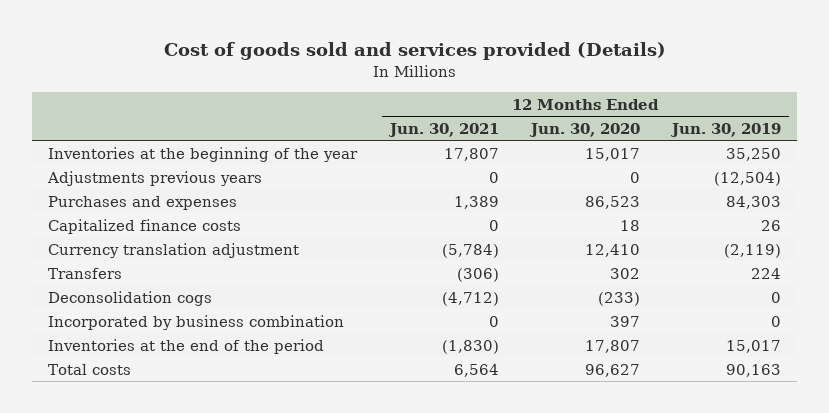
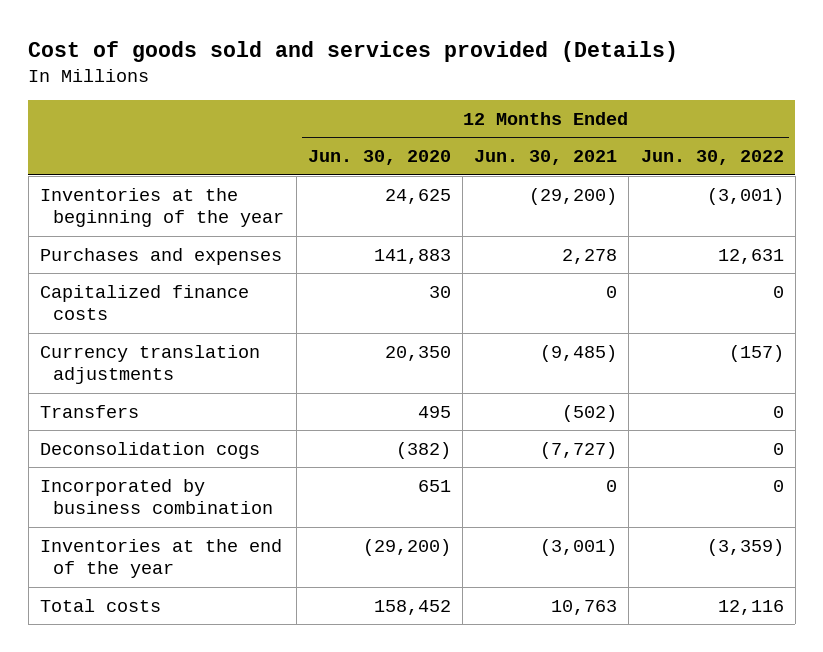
[669,122,781,137] Jun. 30, 2019 -> none
none -> [640,150,784,166] Jun. 30, 2022
[47,170,263,186] Adjustments previous years -> none
[443,147,499,161] 17,807 -> [529,187,618,205] (29,200)
[584,147,640,161] 15,017 -> [384,188,451,204] 24,625
[453,195,499,209] 1,389 -> [562,248,618,264] 2,278
[584,195,640,209] 86,523 -> [373,248,451,264] 141,883
[619,219,640,231] 18 -> [428,285,451,298] 30
[48,242,300,258] Currency translation adjustment -> [39,344,260,385] Currency translation adjustments
[441,243,499,258] (5,784) -> [540,344,618,362] (9,485)
[584,243,640,257] 12,410 -> [384,345,451,361] 20,350
[456,267,499,282] (306) -> [562,404,618,422] (502)
[609,267,640,279] 302 -> [417,405,451,418] 495
[441,291,499,306] (4,712) -> [540,441,618,459] (7,727)
[597,291,640,306] (233) -> [395,441,451,459] (382)
[609,315,640,327] 397 -> [417,479,451,492] 651
[48,338,325,354] Inventories at the end of the period -> [39,538,282,579] Inventories at the end of the year
[441,339,499,354] (1,830) -> [540,538,618,556] (3,001)
[584,339,640,353] 17,807 -> [362,538,451,556] (29,200)
[453,363,499,377] 6,564 -> [551,599,618,615] 10,763
[584,363,640,377] 96,627 -> [373,599,451,615] 158,452

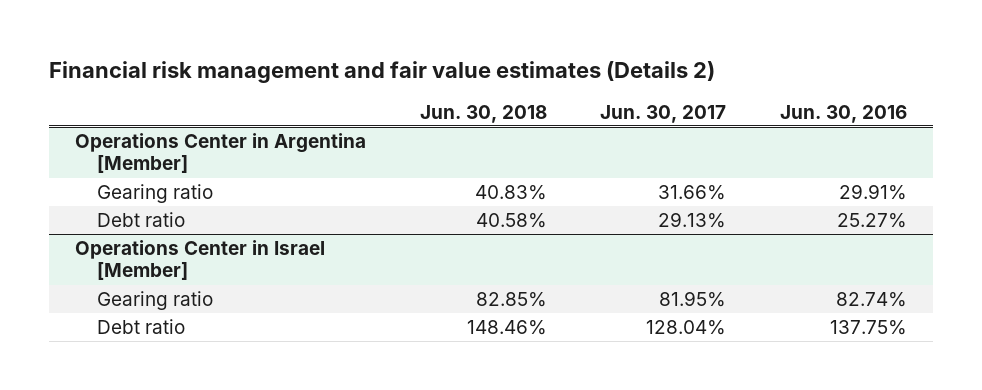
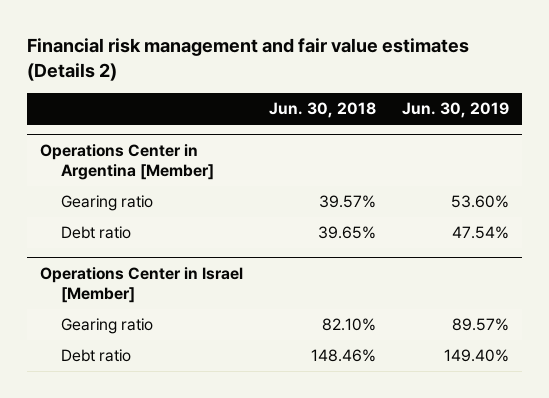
[600,104,727,123] Jun. 30, 2017 -> none
[779,104,907,123] Jun. 30, 2016 -> none
none -> [402,102,510,119] Jun. 30, 2019
[474,185,547,201] 40.83% -> [319,195,377,209] 39.57%
[475,213,547,229] 40.58% -> [318,226,377,240] 39.65%
[475,292,547,308] 82.85% -> [322,318,377,332] 82.10%

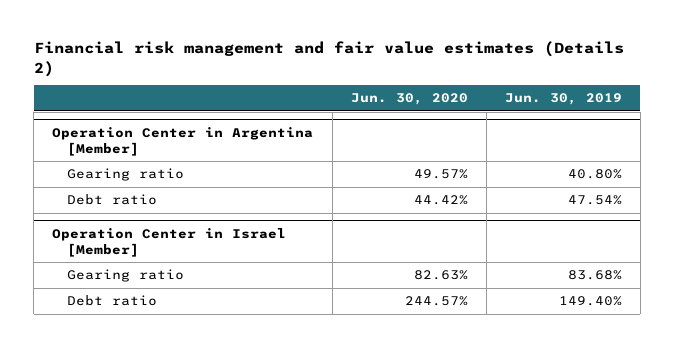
[269,102,377,119] Jun. 30, 2018 -> none
none -> [350,93,468,106] Jun. 30, 2020
[40,144,214,180] Operations Center in Argentina [Member] -> [52,127,314,156] Operation Center in Argentina [Member]
[451,195,510,209] 53.60% -> [567,169,622,180] 40.80%
[40,267,244,303] Operations Center in Israel [Member] -> [52,228,287,257] Operation Center in Israel [Member]
[452,318,510,332] 89.57% -> [567,270,622,281] 83.68%

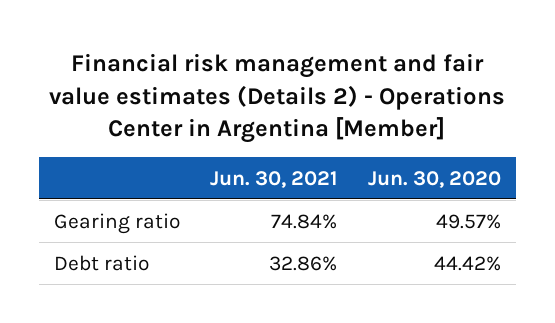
[33,41,624,77] Financial risk management and fair value estimates (Details 2) -> [49,53,506,144] Financial risk management and fair value estimates (Details 2) - Operations Center in Argentina [Member]
[504,93,622,106] Jun. 30, 2019 -> none
none -> [210,170,338,188] Jun. 30, 2021
[52,127,314,156] Operation Center in Argentina [Member] -> none
[52,228,287,257] Operation Center in Israel [Member] -> none
[66,269,184,283] Gearing ratio -> none
[66,295,157,307] Debt ratio -> none

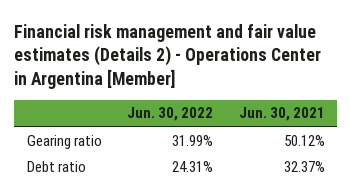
[367,170,501,188] Jun. 30, 2020 -> none
none -> [127,107,214,122] Jun. 30, 2022
[271,213,338,229] 74.84% -> [283,134,325,146] 50.12%
[269,255,338,271] 32.86% -> [283,160,325,172] 32.37%

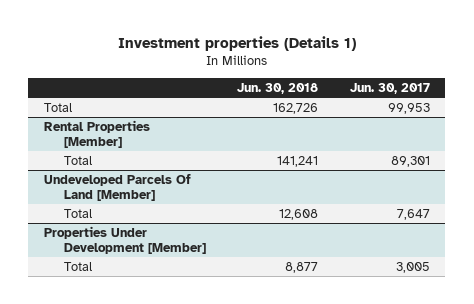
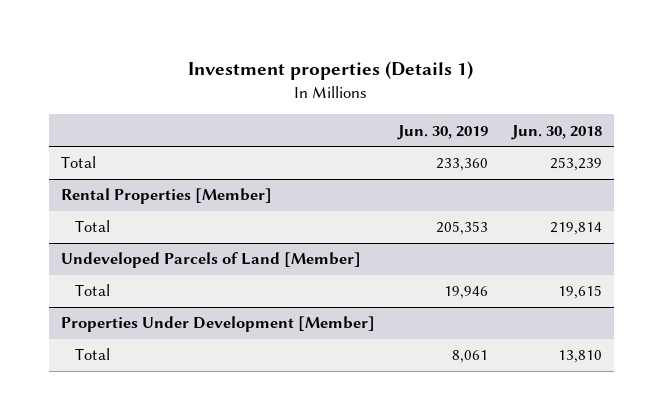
[349,82,430,94] Jun. 30, 2017 -> none
none -> [397,124,489,140] Jun. 30, 2019
[273,102,319,114] 162,726 -> [549,157,602,172] 253,239
[277,155,319,167] 141,241 -> [549,222,602,236] 219,814
[43,173,191,202] Undeveloped Parcels Of Land [Member] -> [60,252,361,269] Undeveloped Parcels of Land [Member]
[279,208,319,220] 12,608 -> [557,285,602,300] 19,615
[285,261,319,273] 8,877 -> [557,350,602,364] 13,810

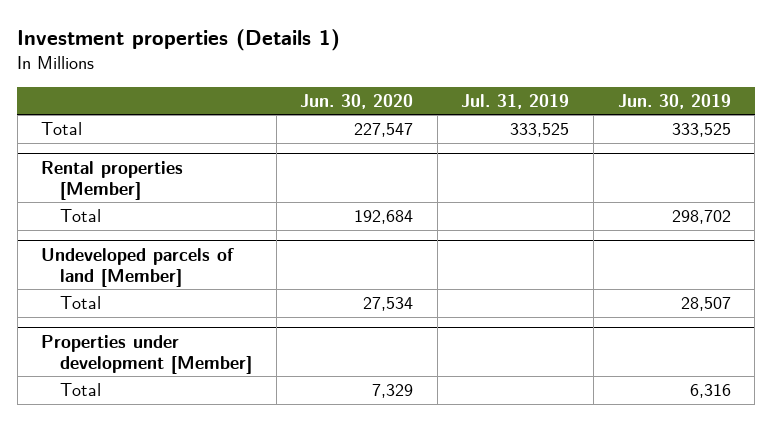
[510,124,602,140] Jun. 30, 2018 -> none
none -> [300,93,414,109] Jun. 30, 2020
none -> [461,93,570,109] Jul. 31, 2019
[436,158,489,172] 233,360 -> [671,123,731,138] 333,525
[60,188,272,205] Rental Properties [Member] -> [41,160,184,200] Rental properties [Member]
[436,221,489,236] 205,353 -> [671,210,731,225] 298,702
[60,252,361,269] Undeveloped Parcels of Land [Member] -> [41,247,235,287] Undeveloped parcels of land [Member]
[444,286,489,300] 19,946 -> [680,297,731,312] 28,507
[60,316,375,333] Properties Under Development [Member] -> [41,334,252,374] Properties under development [Member]
[452,350,489,364] 8,061 -> [689,384,731,399] 6,316

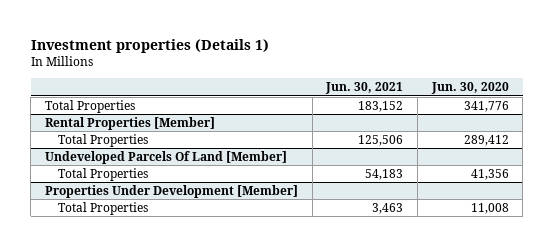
[461,93,570,109] Jul. 31, 2019 -> none
[617,93,731,109] Jun. 30, 2019 -> none
none -> [325,82,404,95] Jun. 30, 2021
[41,122,83,136] Total -> [44,100,135,114] Total Properties
[354,123,414,138] 227,547 -> [463,101,509,113] 341,776
[41,160,184,200] Rental properties [Member] -> [44,117,215,131] Rental Properties [Member]
[59,209,101,223] Total -> [58,134,149,148] Total Properties
[354,210,414,225] 192,684 -> [463,135,509,147] 289,412
[41,247,235,287] Undeveloped parcels of land [Member] -> [44,151,287,165] Undeveloped Parcels Of Land [Member]
[59,296,101,310] Total -> [58,168,149,182] Total Properties
[363,297,414,312] 27,534 -> [470,169,509,181] 41,356
[41,334,252,374] Properties under development [Member] -> [44,185,298,199] Properties Under Development [Member]
[59,383,101,397] Total -> [58,202,149,216] Total Properties
[372,384,414,399] 7,329 -> [470,203,509,215] 11,008

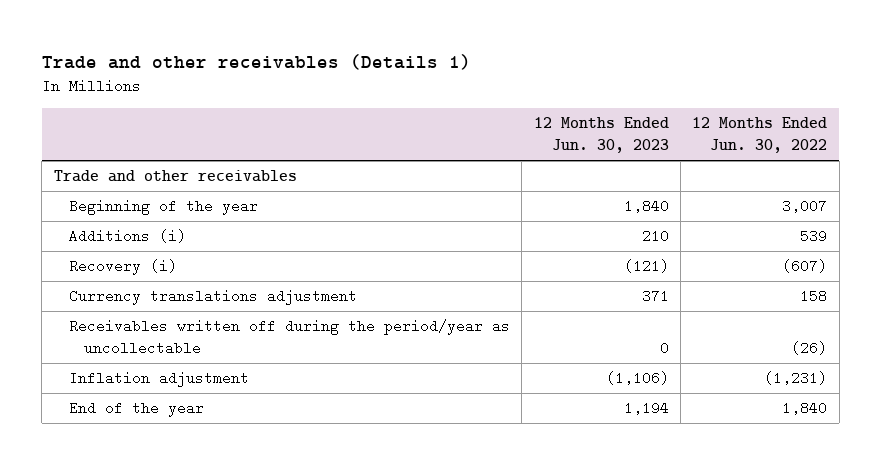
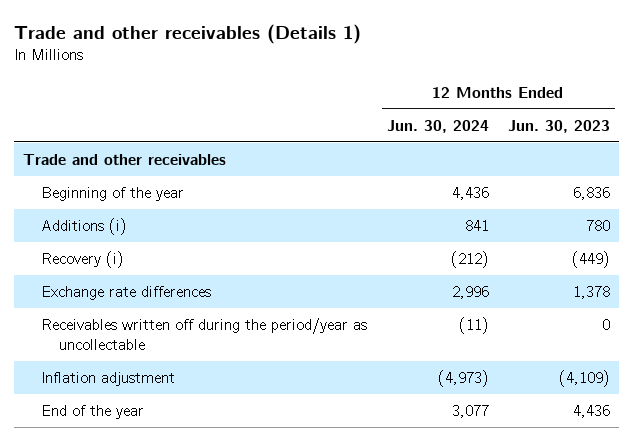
[692,117,828,153] 12 Months Ended Jun. 30, 2022 -> none
none -> [386,119,489,133] Jun. 30, 2024
[68,289,357,306] Currency translations adjustment -> none
[623,199,669,214] 1,840 -> [572,186,610,200] 6,836
[641,229,669,244] 210 -> [585,219,610,231] 780
[623,259,669,274] (121) -> [571,250,610,268] (449)
none -> [41,285,212,300] Exchange rate differences
[605,371,669,386] (1,106) -> [558,369,610,387] (4,109)
[623,401,669,416] 1,194 -> [572,404,610,418] 4,436

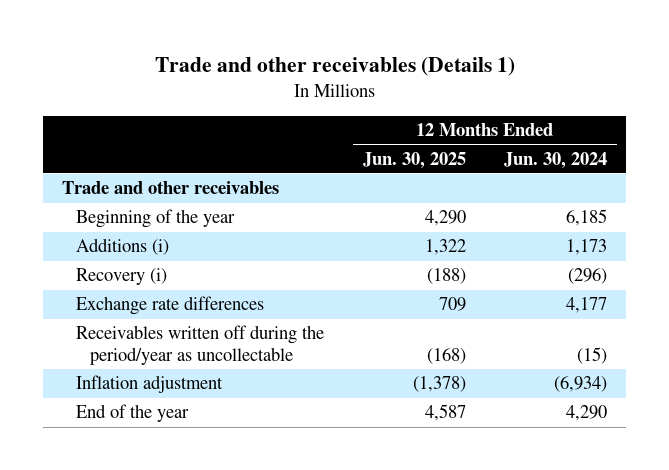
[507,119,610,133] Jun. 30, 2023 -> none
none -> [362,151,466,169] Jun. 30, 2025
[451,186,489,200] 4,436 -> [566,209,608,227] 6,185
[464,219,489,231] 841 -> [566,239,608,256] 1,173
[450,250,489,268] (212) -> [568,268,608,285] (296)
[451,285,489,299] 2,996 -> [566,297,608,314] 4,177
[458,316,489,334] (11) -> [577,347,608,365] (15)
[437,369,489,387] (4,973) -> [554,376,608,393] (6,934)
[451,404,489,418] 3,077 -> [566,405,608,422] 4,290

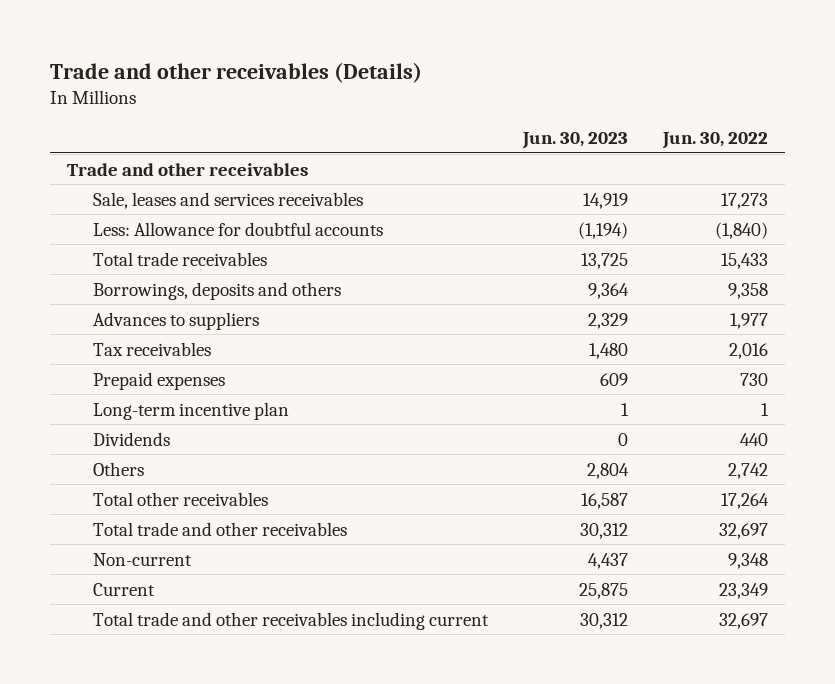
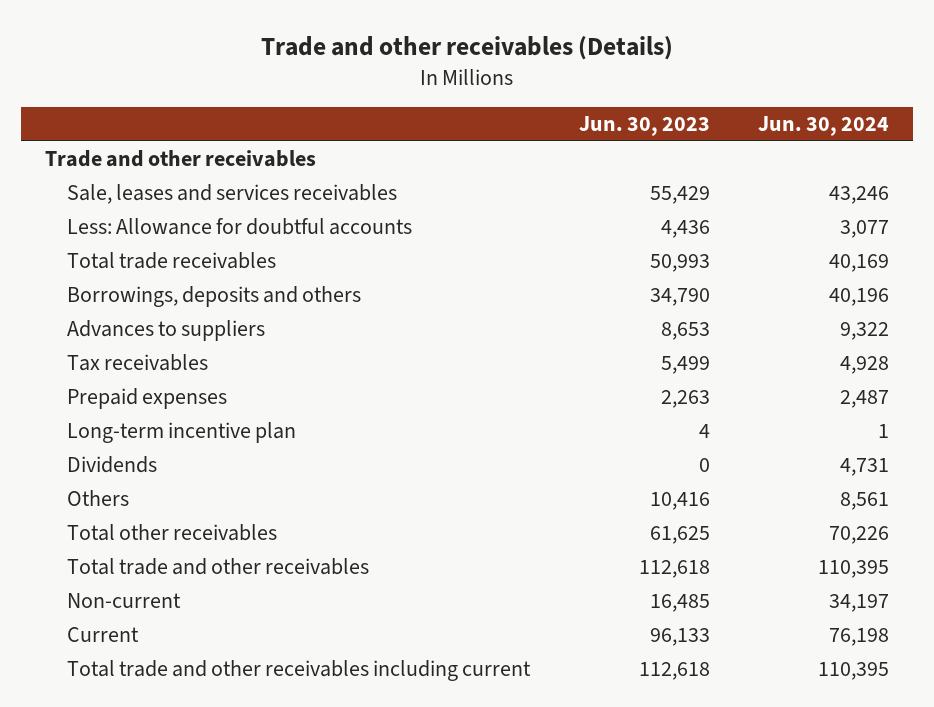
[661,131,768,149] Jun. 30, 2022 -> none
none -> [758,116,890,137] Jun. 30, 2024
[582,192,628,209] 14,919 -> [649,186,710,205] 55,429
[577,221,628,239] (1,194) -> [660,220,710,239] 4,436
[580,252,628,269] 13,725 -> [649,254,710,273] 50,993
[587,282,629,299] 9,364 -> [649,288,710,307] 34,790
[587,312,628,329] 2,329 -> [660,322,710,341] 8,653
[588,342,628,359] 1,480 -> [660,356,710,375] 5,499
[599,372,628,386] 609 -> [660,390,710,409] 2,263
[620,402,629,416] 1 -> [698,424,710,439] 4
[586,462,629,479] 2,804 -> [649,492,710,511] 10,416
[580,492,628,509] 16,587 -> [649,526,710,545] 61,625
[579,522,628,539] 30,312 -> [638,560,710,579] 112,618
[587,552,628,569] 4,437 -> [649,594,710,613] 16,485
[578,582,628,599] 25,875 -> [649,628,710,647] 96,133
[579,612,628,629] 30,312 -> [638,662,710,681] 112,618

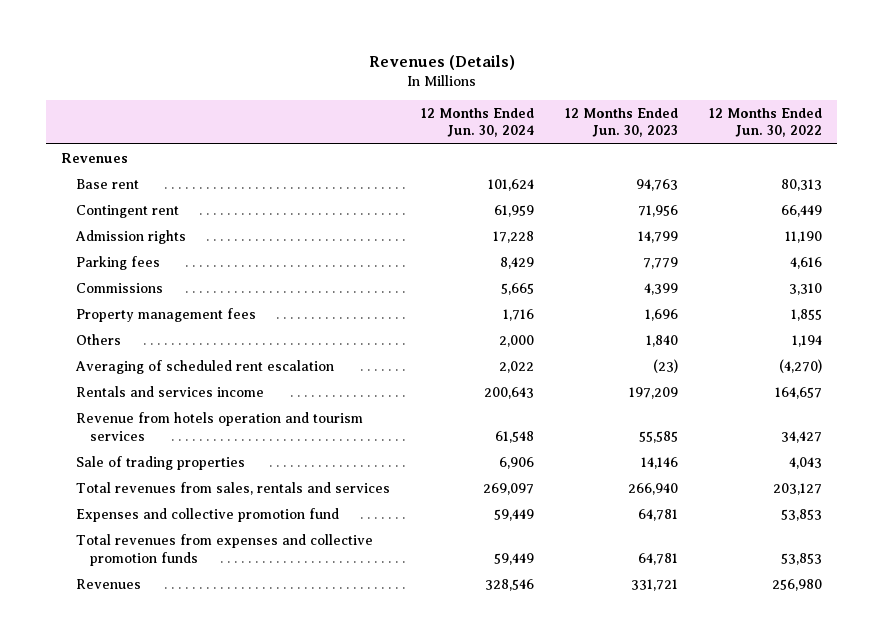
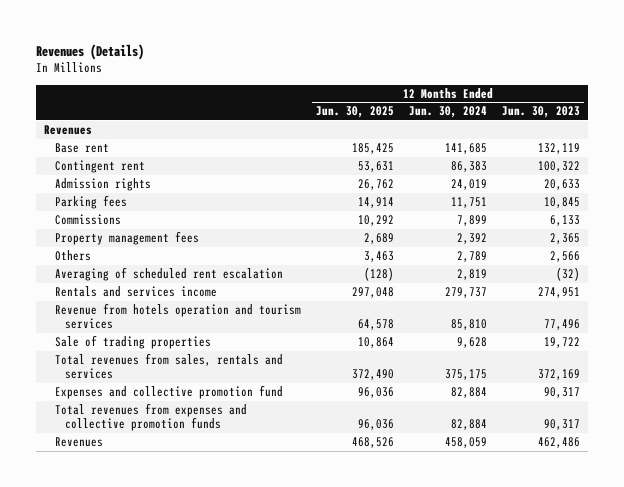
[708,107,822,138] 12 Months Ended Jun. 30, 2022 -> none
none -> [315,106,394,119] Jun. 30, 2025
[487,178,534,191] 101,624 -> [444,143,487,155] 141,685
[635,178,678,191] 94,763 -> [538,143,581,155] 132,119
[493,204,534,217] 61,959 -> [450,161,487,173] 86,383
[637,204,678,217] 71,956 -> [538,161,581,173] 100,322
[492,230,534,243] 17,228 -> [450,179,487,191] 24,019
[637,230,678,243] 14,799 -> [544,179,581,191] 20,633
[499,256,534,269] 8,429 -> [450,197,487,209] 11,751
[642,256,678,269] 7,779 -> [544,197,581,209] 10,845
[500,282,534,295] 5,665 -> [456,215,487,227] 7,899
[643,282,678,295] 4,399 -> [550,215,581,227] 6,133
[502,308,534,321] 1,716 -> [456,233,487,245] 2,392
[644,308,678,321] 1,696 -> [550,233,581,245] 2,365
[498,334,534,347] 2,000 -> [456,251,487,263] 2,789
[645,334,678,347] 1,840 -> [550,251,581,263] 2,566
[498,360,534,373] 2,022 -> [456,269,487,281] 2,819
[652,358,678,373] (23) -> [556,267,581,282] (32)
[483,386,534,399] 200,643 -> [444,287,487,299] 279,737
[628,386,678,399] 197,209 -> [538,287,581,299] 274,951
[494,430,534,443] 61,548 -> [450,319,487,331] 85,810
[638,430,678,443] 55,585 -> [544,319,581,331] 77,496
[498,456,534,469] 6,906 -> [456,337,487,349] 9,628
[640,456,678,469] 14,146 -> [544,337,581,349] 19,722
[482,482,534,495] 269,097 -> [444,369,487,381] 375,175
[627,482,678,495] 266,940 -> [538,369,581,381] 372,169
[493,508,534,521] 59,449 -> [450,387,487,399] 82,884
[637,508,678,521] 64,781 -> [544,387,581,399] 90,317
[493,552,534,565] 59,449 -> [450,419,487,431] 82,884
[637,552,678,565] 64,781 -> [544,419,581,431] 90,317
[484,578,534,591] 328,546 -> [444,437,487,449] 458,059
[630,578,678,591] 331,721 -> [538,437,581,449] 462,486

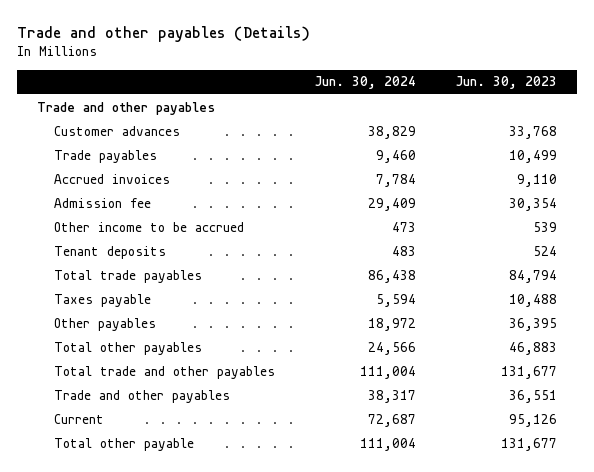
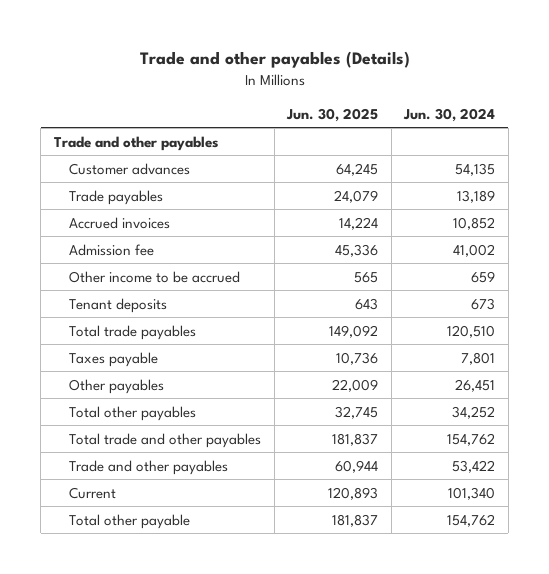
[456,76,558,90] Jun. 30, 2023 -> none
none -> [286,107,379,122] Jun. 30, 2025
[368,125,417,139] 38,829 -> [455,162,496,176] 54,135
[376,149,417,163] 9,460 -> [457,189,496,203] 13,189
[376,173,417,187] 7,784 -> [453,216,496,230] 10,852
[368,197,417,211] 29,409 -> [453,243,496,257] 41,002
[392,221,417,232] 473 -> [471,270,496,283] 659
[392,245,417,256] 483 -> [471,297,496,310] 673
[368,269,417,283] 86,438 -> [447,324,496,338] 120,510
[376,293,417,307] 5,594 -> [461,351,496,365] 7,801
[368,317,417,331] 18,972 -> [455,378,496,392] 26,451
[368,341,417,355] 24,566 -> [452,405,496,419] 34,252
[360,365,417,379] 111,004 -> [447,432,496,446] 154,762
[368,389,417,403] 38,317 -> [452,459,496,473] 53,422
[368,413,417,427] 72,687 -> [448,486,496,500] 101,340
[360,437,417,451] 111,004 -> [447,513,496,527] 154,762

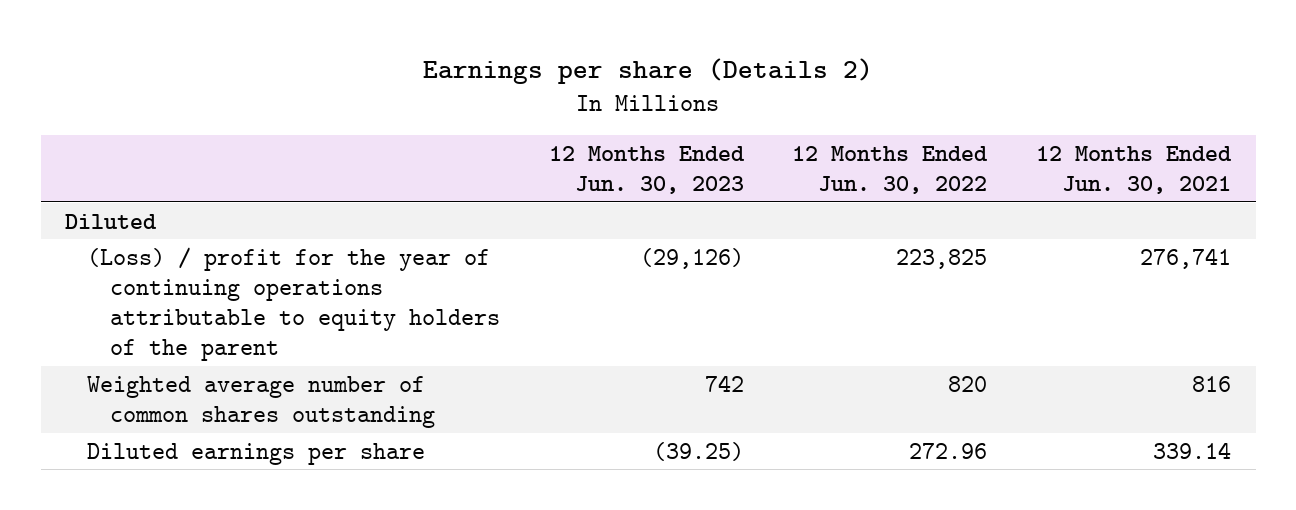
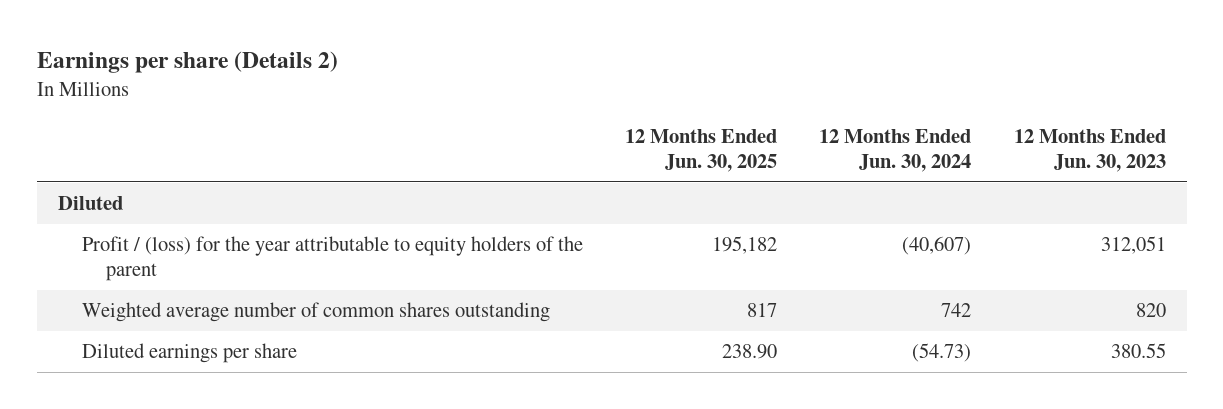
[792,146,989,195] 12 Months Ended Jun. 30, 2022 -> none
[1036,146,1233,195] 12 Months Ended Jun. 30, 2021 -> none
none -> [625,129,778,173] 12 Months Ended Jun. 30, 2025
none -> [819,129,972,173] 12 Months Ended Jun. 30, 2024
[87,246,500,361] (Loss) / profit for the year of continuing operations attributable to equity holders of the parent -> [81,236,583,282] Profit / (loss) for the year attributable to equity holders of the parent
[639,247,744,269] (29,126) -> [1100,236,1166,255] 312,051
[704,374,744,392] 742 -> [1135,303,1166,318] 820
[652,441,744,461] (39.25) -> [1110,343,1166,359] 380.55

